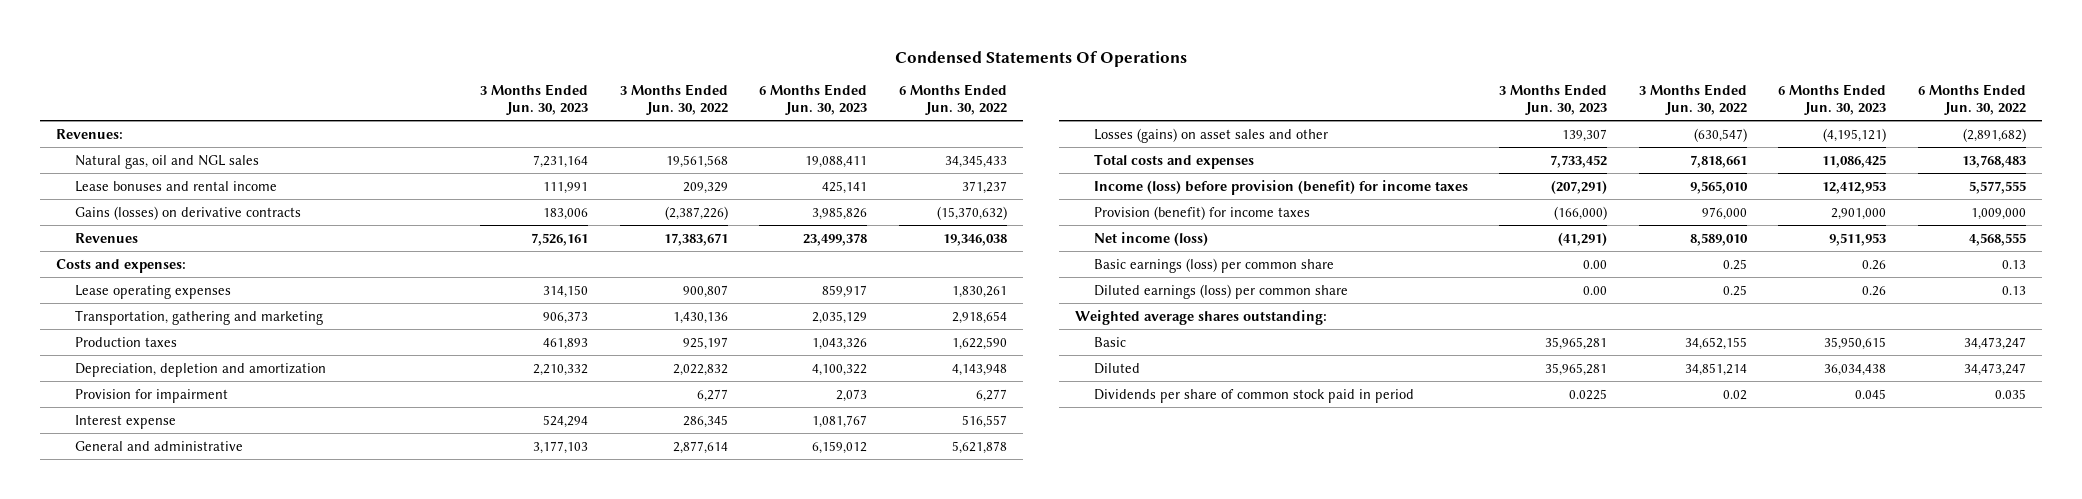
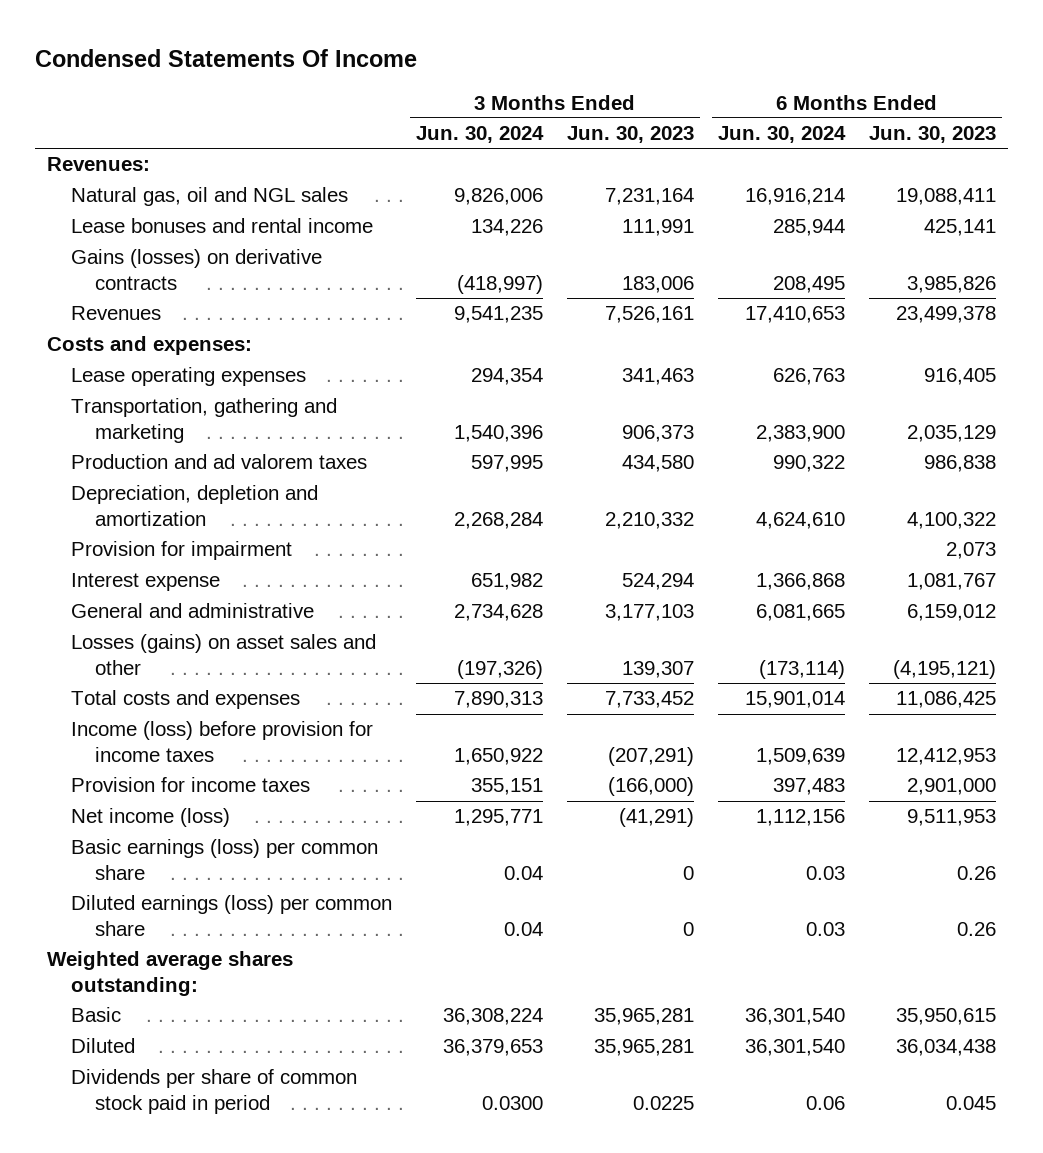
[894,50,1187,67] Condensed Statements Of Operations -> [34,48,417,67] Condensed Statements Of Income
[619,83,728,116] 3 Months Ended Jun. 30, 2022 -> none
[898,83,1007,116] 6 Months Ended Jun. 30, 2022 -> none
none -> [415,126,544,144] Jun. 30, 2024
none -> [717,126,846,144] Jun. 30, 2024
[543,284,589,298] 314,150 -> [621,368,694,386] 341,463
[822,284,868,298] 859,917 -> [923,368,996,386] 916,405
[74,336,177,347] Production taxes -> none
none -> [70,454,367,470] Production and ad valorem taxes
[1093,179,1468,195] Income (loss) before provision (benefit) for income taxes -> [70,721,373,762] Income (loss) before provision for income taxes
[1093,205,1310,220] Provision (benefit) for income taxes -> [70,777,310,793] Provision for income taxes
[1583,259,1608,269] 0.00 -> [682,865,694,880] 0
[1583,285,1608,295] 0.00 -> [682,921,694,936] 0

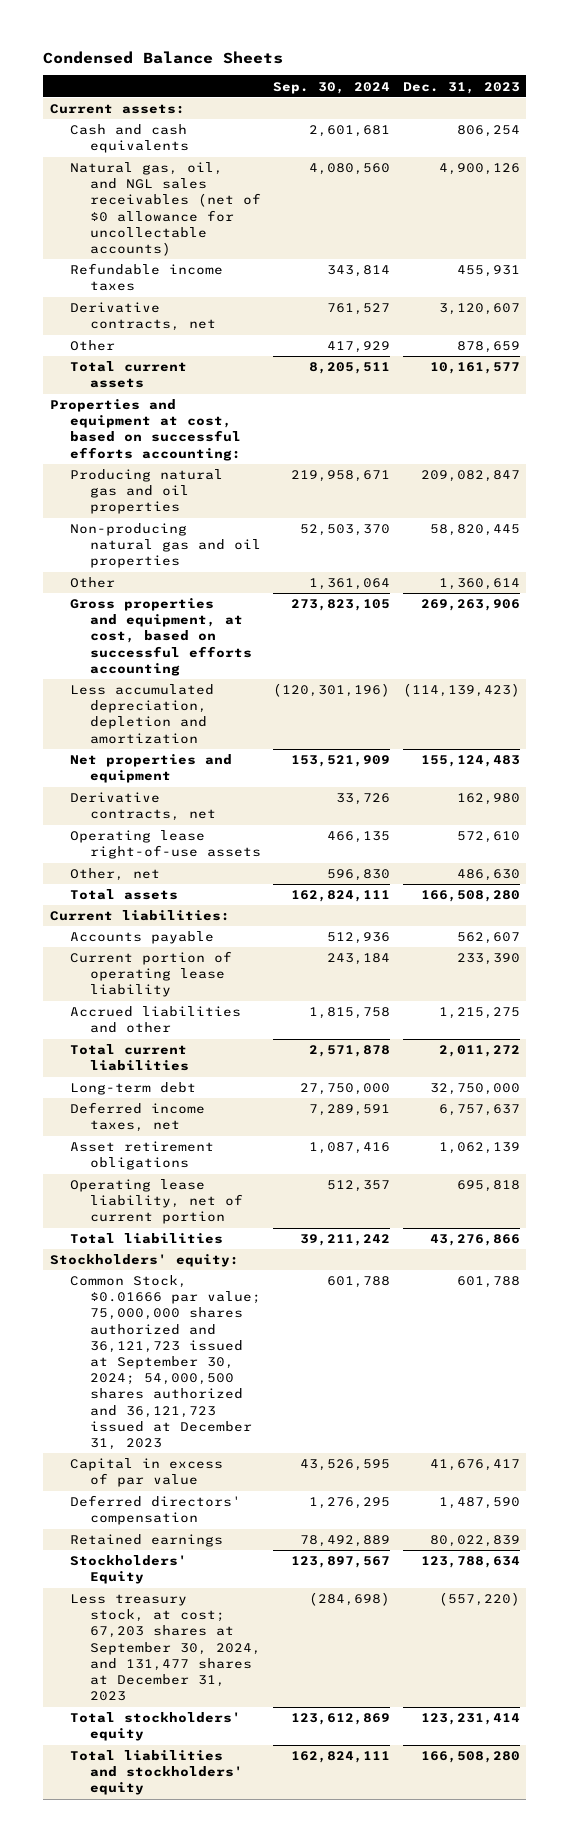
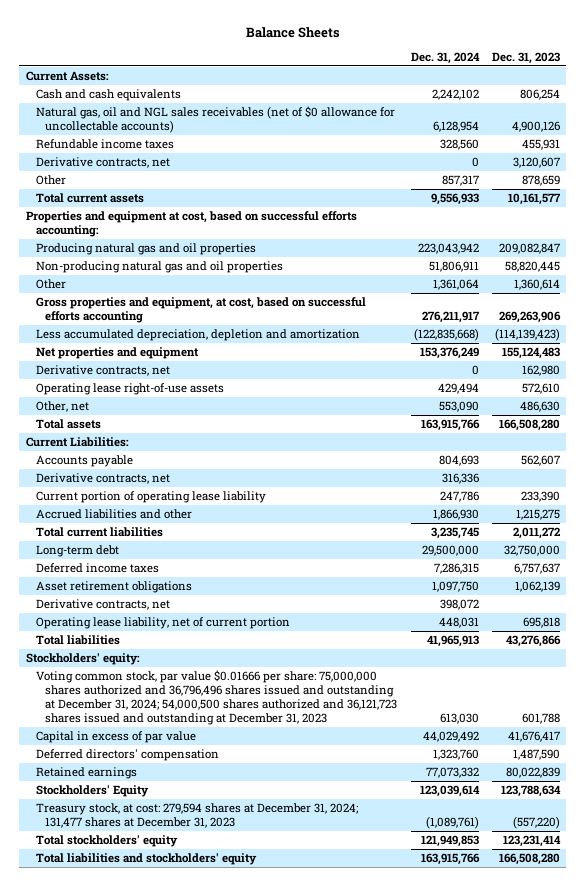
[43,50,284,64] Condensed Balance Sheets -> [245,26,340,38] Balance Sheets
[273,81,391,94] Sep. 30, 2024 -> none
none -> [410,51,480,64] Dec. 31, 2024
[49,104,185,115] Current assets: -> [25,71,109,82] Current Assets:
[69,162,261,257] Natural gas, oil, and NGL sales receivables (net of $0 allowance for uncollectable accounts) -> [35,106,395,134] Natural gas, oil and NGL sales receivables (net of $0 allowance for uncollectable accounts)
[49,910,230,922] Current liabilities: -> [25,437,129,448] Current Liabilities:
none -> [35,473,170,485] Derivative contracts, net
[69,1102,205,1133] Deferred income taxes, net -> [35,563,159,574] Deferred income taxes
none -> [35,599,170,611] Derivative contracts, net
[69,1275,261,1450] Common Stock, $0.01666 par value; 75,000,000 shares authorized and 36,121,723 issued at September 30, 2024; 54,000,500 shares authorized and 36,121,723 issued at December 31, 2023 -> [35,670,398,725] Voting common stock, par value $0.01666 per share: 75,000,000 shares authorized and 36,796,496 shares issued and outstanding at December 31, 2024; 54,000,500 shares authorized and 36,121,723 shares issued and outstanding at December 31, 2023
[69,1594,261,1702] Less treasury stock, at cost; 67,203 shares at September 30, 2024, and 131,477 shares at December 31, 2023 -> [35,803,358,829] Treasury stock, at cost: 279,594 shares at December 31, 2024; 131,477 shares at December 31, 2023

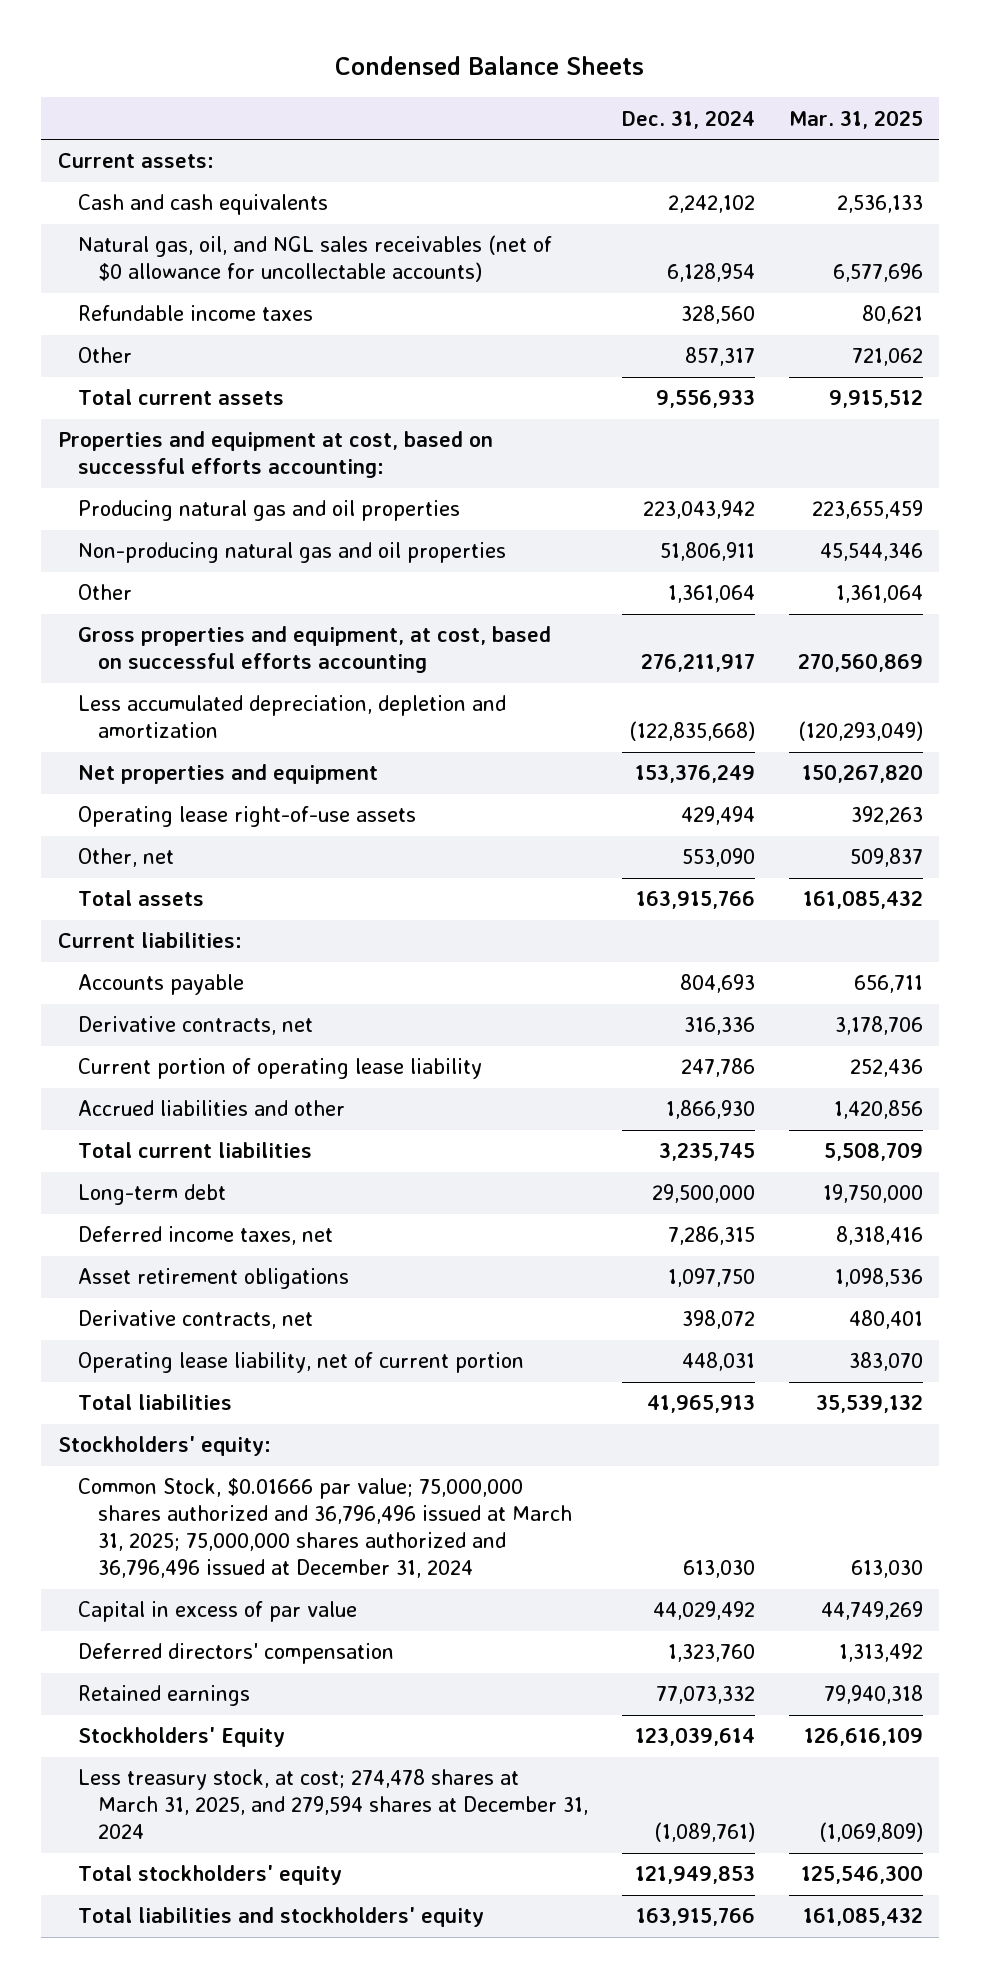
[245,26,340,38] Balance Sheets -> [335,56,645,76] Condensed Balance Sheets
[491,51,560,64] Dec. 31, 2023 -> none
none -> [788,109,923,129] Mar. 31, 2025
[25,71,109,82] Current Assets: -> [58,153,215,169] Current assets:
[35,106,395,134] Natural gas, oil and NGL sales receivables (net of $0 allowance for uncollectable accounts) -> [78,235,553,283] Natural gas, oil, and NGL sales receivables (net of $0 allowance for uncollectable accounts)
[35,157,170,169] Derivative contracts, net -> none
[35,365,170,377] Derivative contracts, net -> none
[25,437,129,448] Current Liabilities: -> [58,932,243,949] Current liabilities:
[35,563,159,574] Deferred income taxes -> [78,1226,334,1246] Deferred income taxes, net
[35,670,398,725] Voting common stock, par value $0.01666 per share: 75,000,000 shares authorized and 36,796,496 shares issued and outstanding at December 31, 2024; 54,000,500 shares authorized and 36,121,723 shares issued and outstanding at December 31, 2023 -> [78,1478,573,1579] Common Stock, $0.01666 par value; 75,000,000 shares authorized and 36,796,496 issued at March 31, 2025; 75,000,000 shares authorized and 36,796,496 issued at December 31, 2024
[35,803,358,829] Treasury stock, at cost: 279,594 shares at December 31, 2024; 131,477 shares at December 31, 2023 -> [78,1769,589,1840] Less treasury stock, at cost; 274,478 shares at March 31, 2025, and 279,594 shares at December 31, 2024

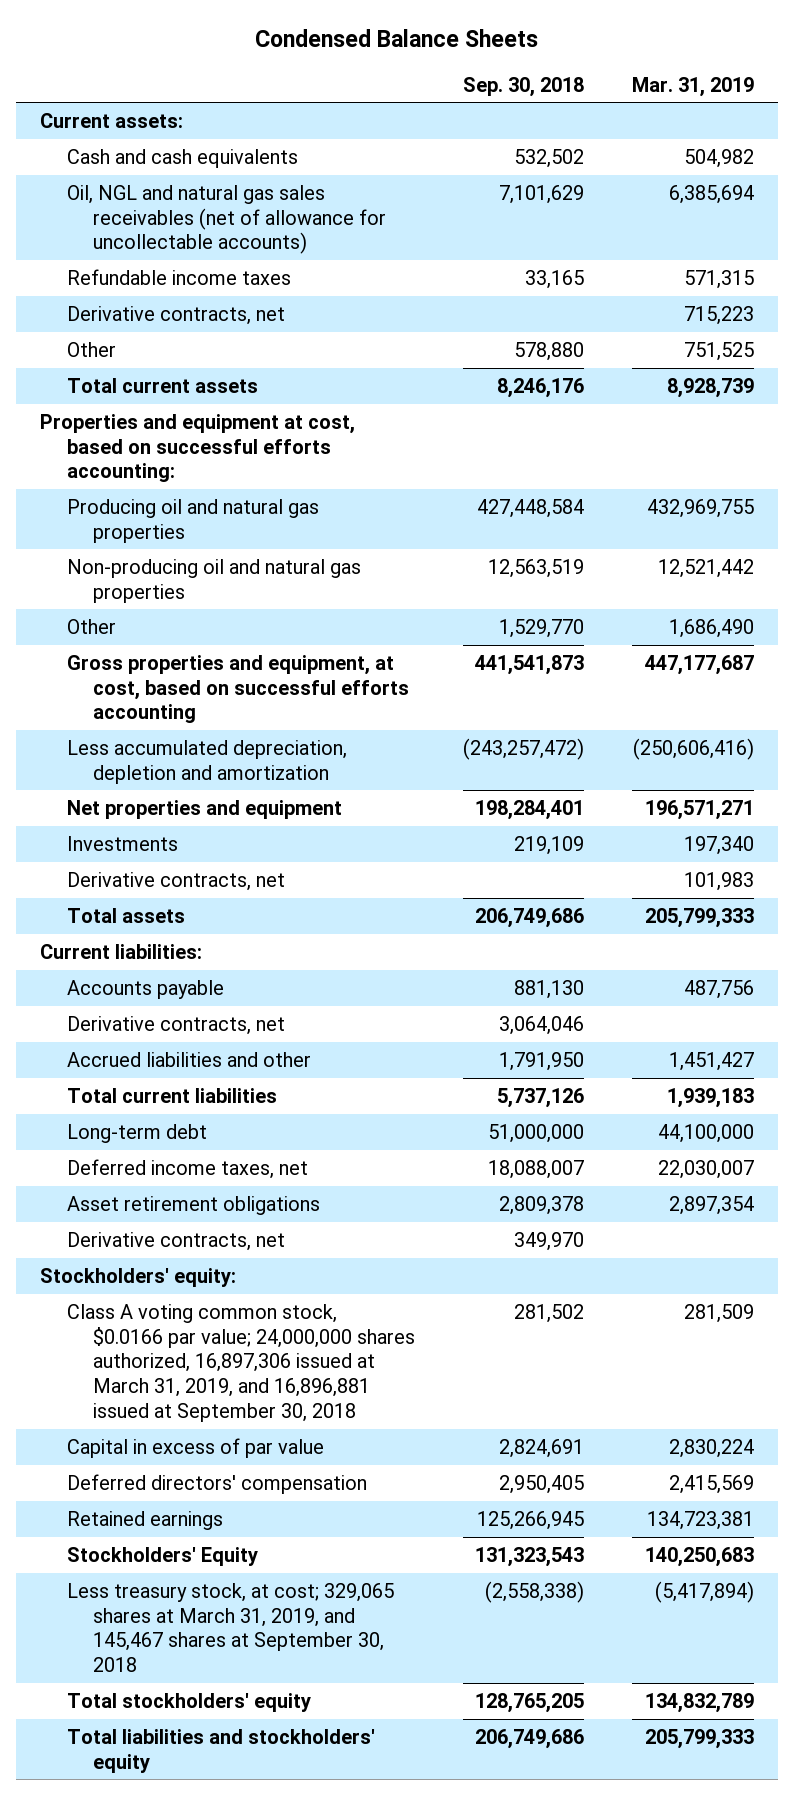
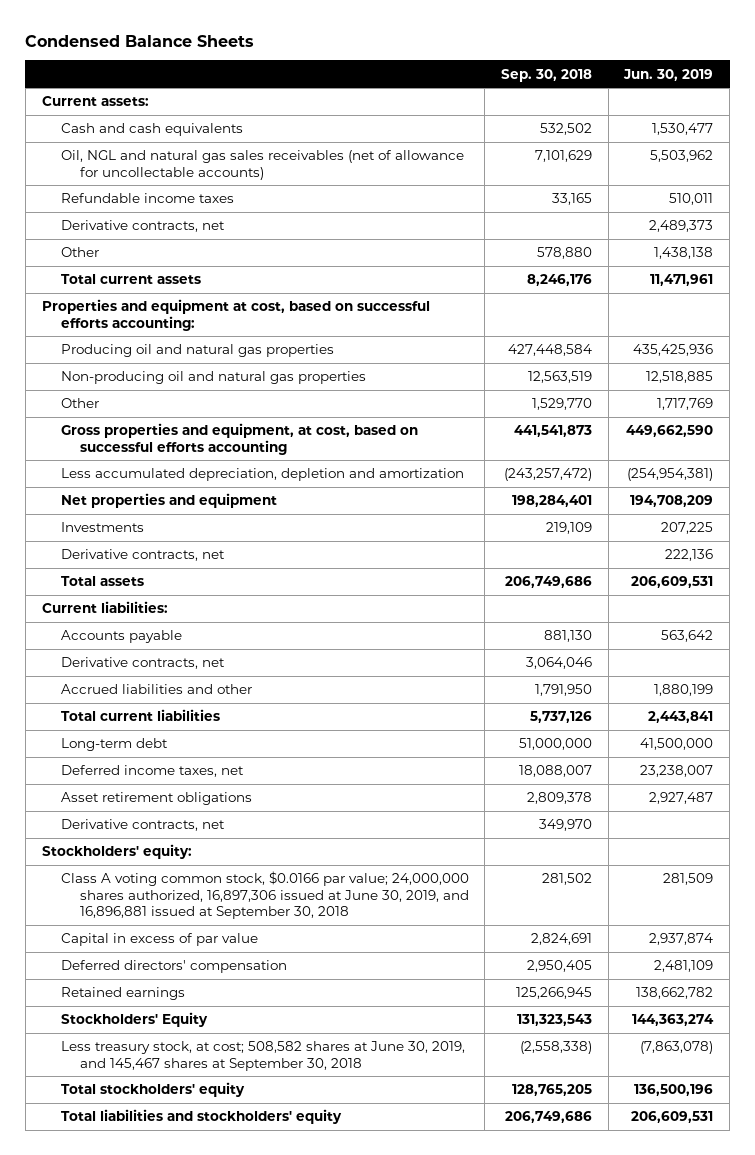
[632,76,755,97] Mar. 31, 2019 -> none
none -> [623,68,714,81] Jun. 30, 2019
[66,1303,416,1423] Class A voting common stock, $0.0166 par value; 24,000,000 shares authorized, 16,897,306 issued at March 31, 2019, and 16,896,881 issued at September 30, 2018 -> [60,871,469,920] Class A voting common stock, $0.0166 par value; 24,000,000 shares authorized, 16,897,306 issued at June 30, 2019, and 16,896,881 issued at September 30, 2018
[66,1582,394,1673] Less treasury stock, at cost; 329,065 shares at March 31, 2019, and 145,467 shares at September 30, 2018 -> [60,1041,465,1071] Less treasury stock, at cost; 508,582 shares at June 30, 2019, and 145,467 shares at September 30, 2018

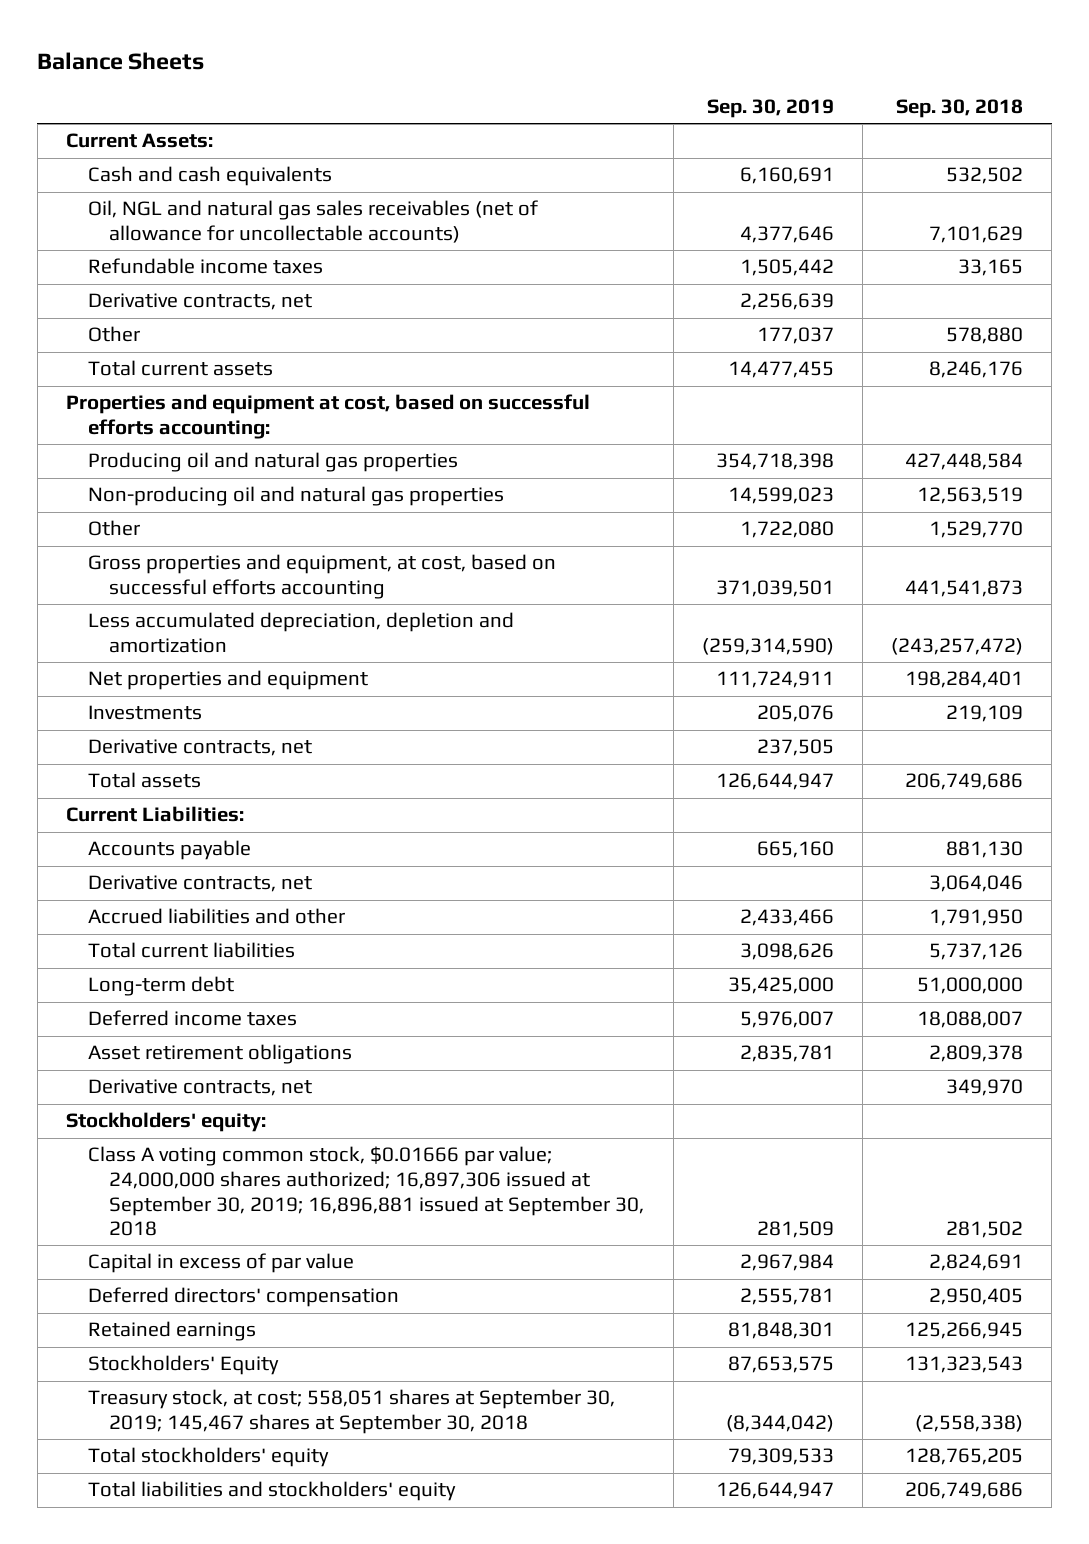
[25,34,255,47] Condensed Balance Sheets -> [37,51,205,70] Balance Sheets
[623,68,714,81] Jun. 30, 2019 -> none
none -> [706,99,834,119] Sep. 30, 2019
[41,96,149,107] Current assets: -> [65,133,213,149] Current Assets:
[41,601,168,614] Current liabilities: -> [65,806,244,823] Current Liabilities:
[60,765,244,778] Deferred income taxes, net -> [87,1010,297,1027] Deferred income taxes
[60,871,469,920] Class A voting common stock, $0.0166 par value; 24,000,000 shares authorized, 16,897,306 issued at June 30, 2019, and 16,896,881 issued at September 30, 2018 -> [87,1146,645,1237] Class A voting common stock, $0.01666 par value; 24,000,000 shares authorized; 16,897,306 issued at September 30, 2019; 16,896,881 issued at September 30, 2018
[60,1041,465,1071] Less treasury stock, at cost; 508,582 shares at June 30, 2019, and 145,467 shares at September 30, 2018 -> [87,1389,615,1435] Treasury stock, at cost; 558,051 shares at September 30, 2019; 145,467 shares at September 30, 2018

